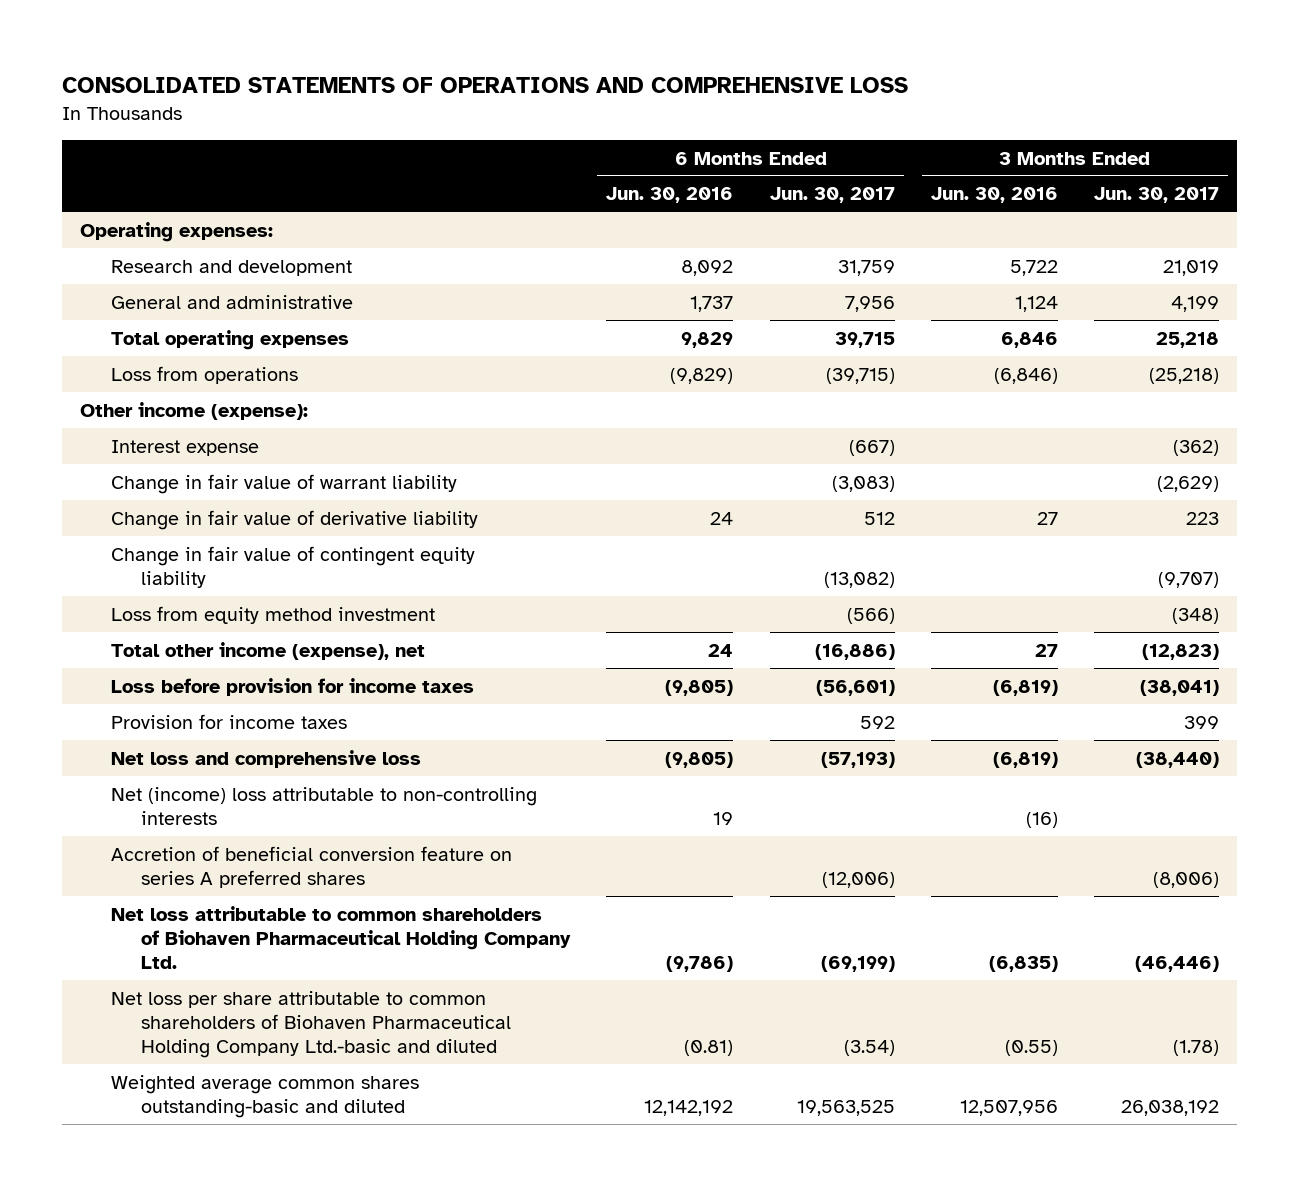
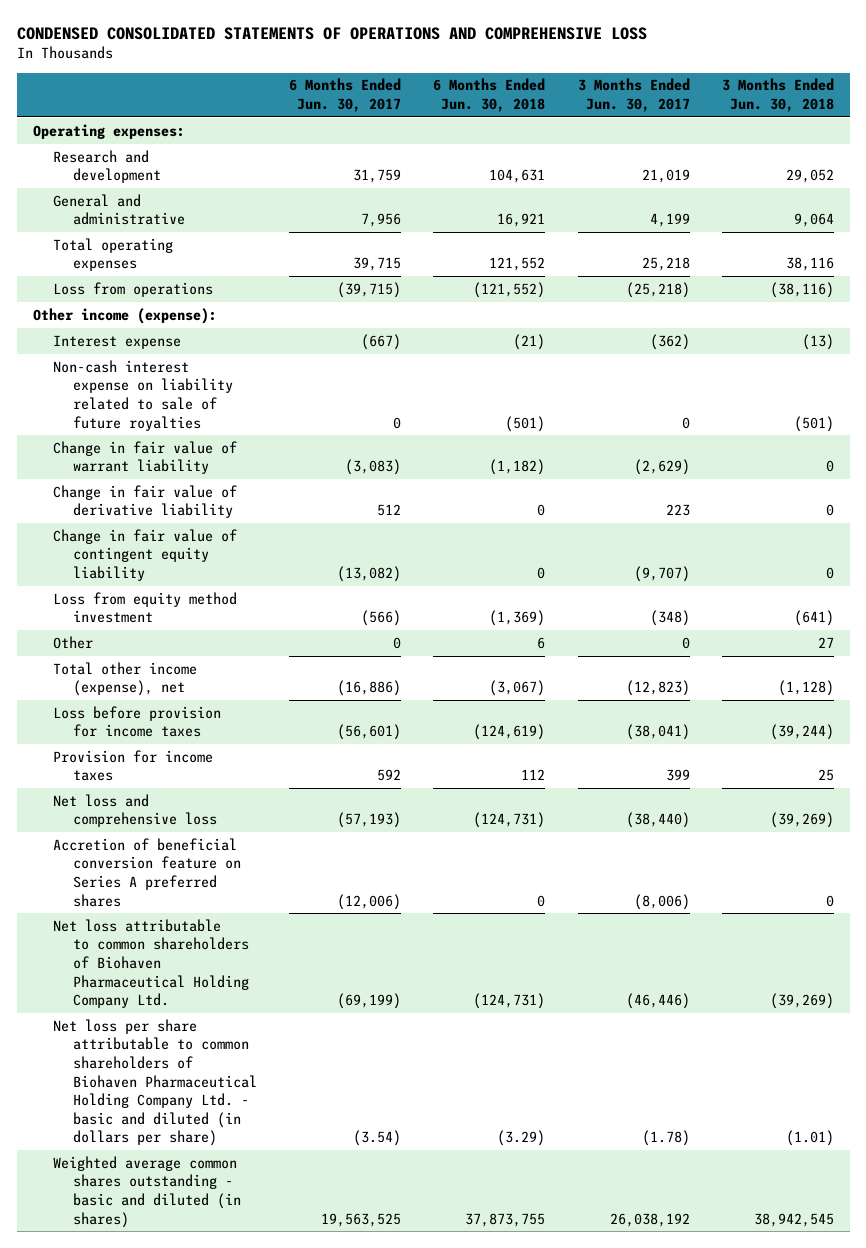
[62,77,909,94] CONSOLIDATED STATEMENTS OF OPERATIONS AND COMPREHENSIVE LOSS -> [16,26,647,40] CONDENSED CONSOLIDATED STATEMENTS OF OPERATIONS AND COMPREHENSIVE LOSS
[606,187,734,204] Jun. 30, 2016 -> none
[931,187,1059,204] Jun. 30, 2016 -> none
none -> [433,78,546,113] 6 Months Ended Jun. 30, 2018
none -> [721,78,834,113] 3 Months Ended Jun. 30, 2018
none -> [52,359,234,431] Non-cash interest expense on liability related to sale of future royalties
none -> [52,635,93,649] Other
[110,786,537,825] Net (income) loss attributable to non-controlling interests -> none
[110,845,512,888] Accretion of beneficial conversion feature on series A preferred shares -> [52,837,242,907] Accretion of beneficial conversion feature on Series A preferred shares
[110,990,512,1058] Net loss per share attributable to common shareholders of Biohaven Pharmaceutical Holding Company Ltd.-basic and diluted -> [52,1018,258,1147] Net loss per share attributable to common shareholders of Biohaven Pharmaceutical Holding Company Ltd. - basic and diluted (in dollars per share)
[110,1074,419,1118] Weighted average common shares outstanding-basic and diluted -> [52,1155,242,1228] Weighted average common shares outstanding - basic and diluted (in shares)

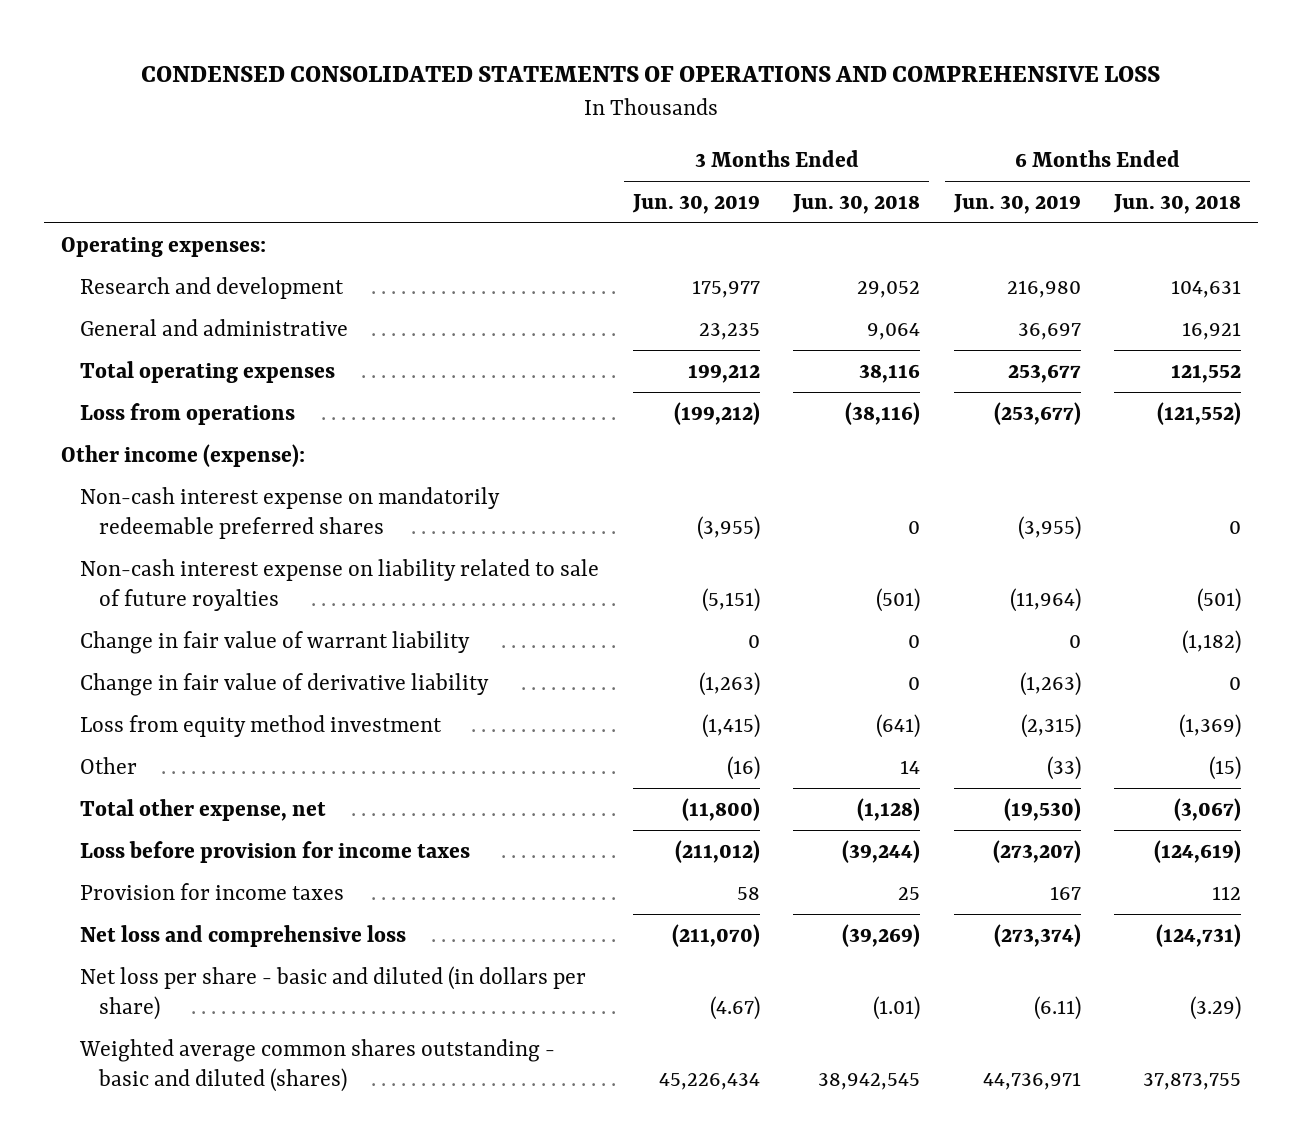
[289,78,402,113] 6 Months Ended Jun. 30, 2017 -> none
[577,78,690,113] 3 Months Ended Jun. 30, 2017 -> none
none -> [631,193,760,214] Jun. 30, 2019
none -> [952,193,1081,214] Jun. 30, 2019
[52,334,181,349] Interest expense -> none
none -> [80,486,501,539] Non-cash interest expense on mandatorily redeemable preferred shares
[52,528,237,582] Change in fair value of contingent equity liability -> none
[537,636,546,649] 6 -> [1209,755,1242,780] (15)
[817,636,834,648] 27 -> [900,759,921,774] 14
[52,661,197,697] Total other income (expense), net -> [80,798,327,821] Total other expense, net
[52,837,242,907] Accretion of beneficial conversion feature on Series A preferred shares -> none
[52,918,250,1009] Net loss attributable to common shareholders of Biohaven Pharmaceutical Holding Company Ltd. -> none
[52,1018,258,1147] Net loss per share attributable to common shareholders of Biohaven Pharmaceutical Holding Company Ltd. - basic and diluted (in dollars per share) -> [80,965,587,1020] Net loss per share - basic and diluted (in dollars per share)
[52,1155,242,1228] Weighted average common shares outstanding - basic and diluted (in shares) -> [79,1038,556,1092] Weighted average common shares outstanding - basic and diluted (shares)

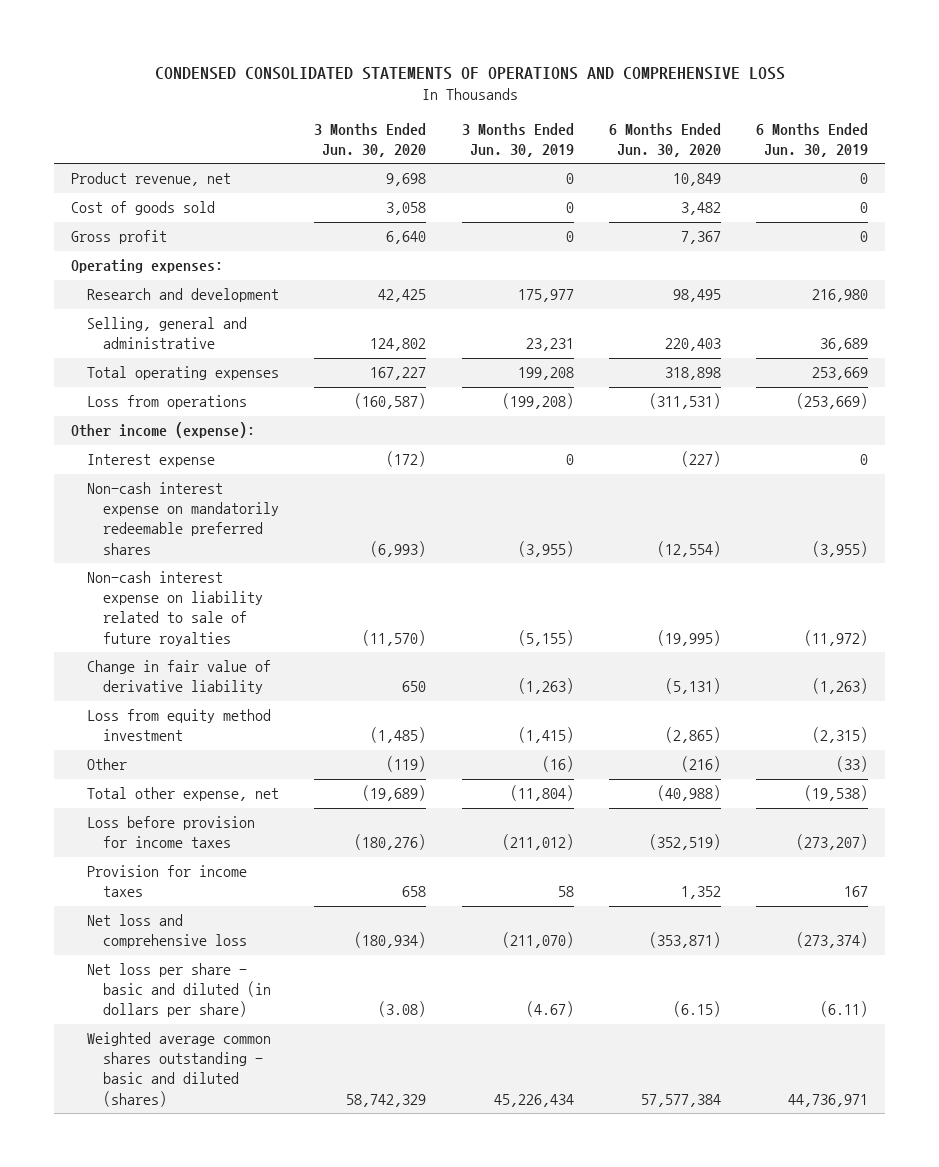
[792,193,921,214] Jun. 30, 2018 -> none
[1113,193,1242,214] Jun. 30, 2018 -> none
none -> [314,122,427,157] 3 Months Ended Jun. 30, 2020
none -> [608,122,721,157] 6 Months Ended Jun. 30, 2020
none -> [71,172,232,187] Product revenue, net
none -> [71,201,216,216] Cost of goods sold
none -> [71,230,168,245] Gross profit
[80,318,349,336] General and administrative -> [87,317,248,350] Selling, general and administrative
[698,322,760,340] 23,235 -> [525,338,574,352] 23,231
[1017,322,1081,340] 36,697 -> [819,338,868,352] 36,689
[687,363,760,383] 199,212 -> [517,367,574,381] 199,208
[1007,363,1081,383] 253,677 -> [811,367,868,381] 253,669
[673,401,760,425] (199,212) -> [501,393,574,410] (199,208)
[993,401,1081,425] (253,677) -> [795,393,868,410] (253,669)
none -> [87,454,216,468] Interest expense
[80,630,471,654] Change in fair value of warrant liability -> none
[701,587,760,612] (5,151) -> [517,629,574,646] (5,155)
[1009,587,1081,612] (11,964) -> [803,629,868,646] (11,972)
[681,797,760,821] (11,800) -> [509,785,574,802] (11,804)
[1003,797,1081,821] (19,530) -> [803,785,868,802] (19,538)

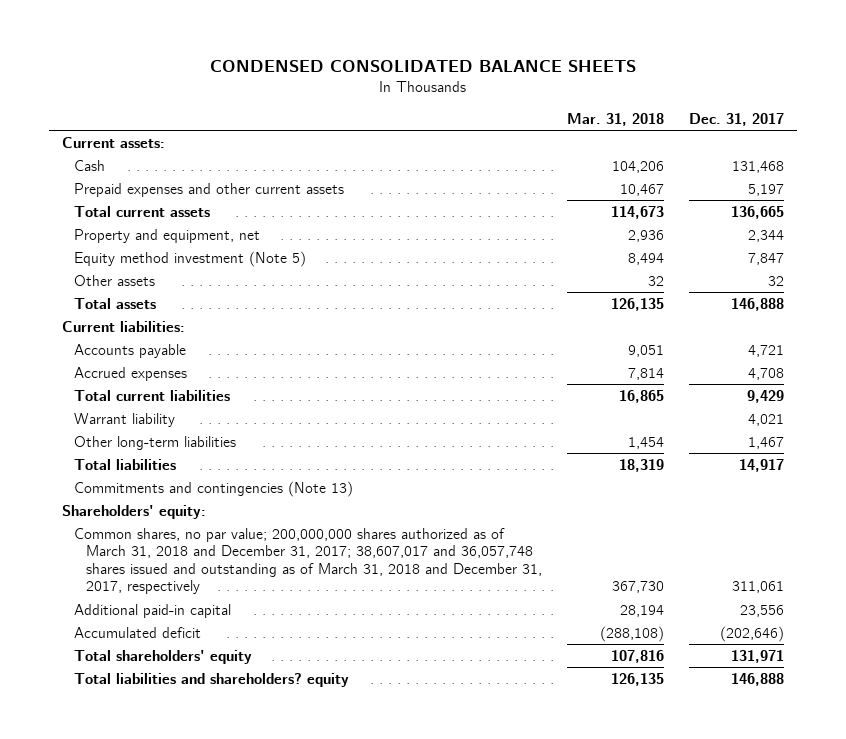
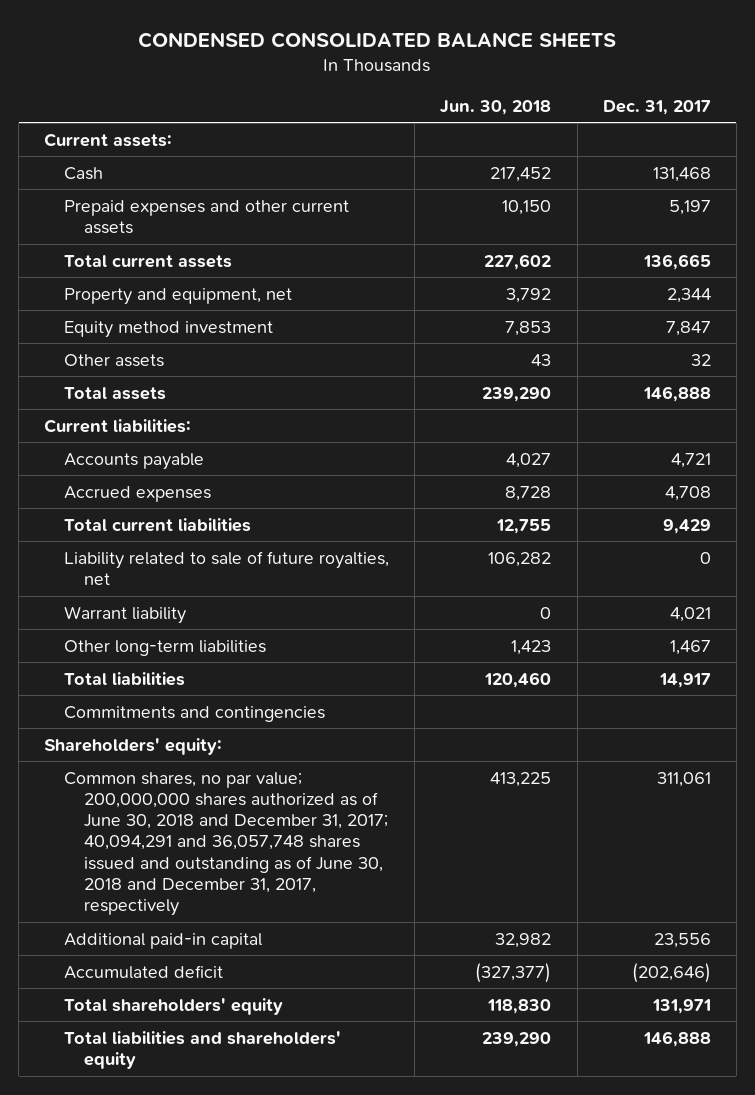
[567,112,665,126] Mar. 31, 2018 -> none
none -> [440,99,552,115] Jun. 30, 2018
[73,250,306,267] Equity method investment (Note 5) -> [64,320,274,338] Equity method investment
none -> [64,550,390,586] Liability related to sale of future royalties, net
[73,480,353,497] Commitments and contingencies (Note 13) -> [64,705,326,722] Commitments and contingencies
[73,527,542,595] Common shares, no par value; 200,000,000 shares authorized as of March 31, 2018 and December 31, 2017; 38,607,017 and 36,057,748 shares issued and outstanding as of March 31, 2018 and December 31, 2017, respectively -> [64,771,389,917] Common shares, no par value; 200,000,000 shares authorized as of June 30, 2018 and December 31, 2017; 40,094,291 and 36,057,748 shares issued and outstanding as of June 30, 2018 and December 31, 2017, respectively
[73,672,349,687] Total liabilities and shareholders? equity -> [64,1030,342,1070] Total liabilities and shareholders' equity

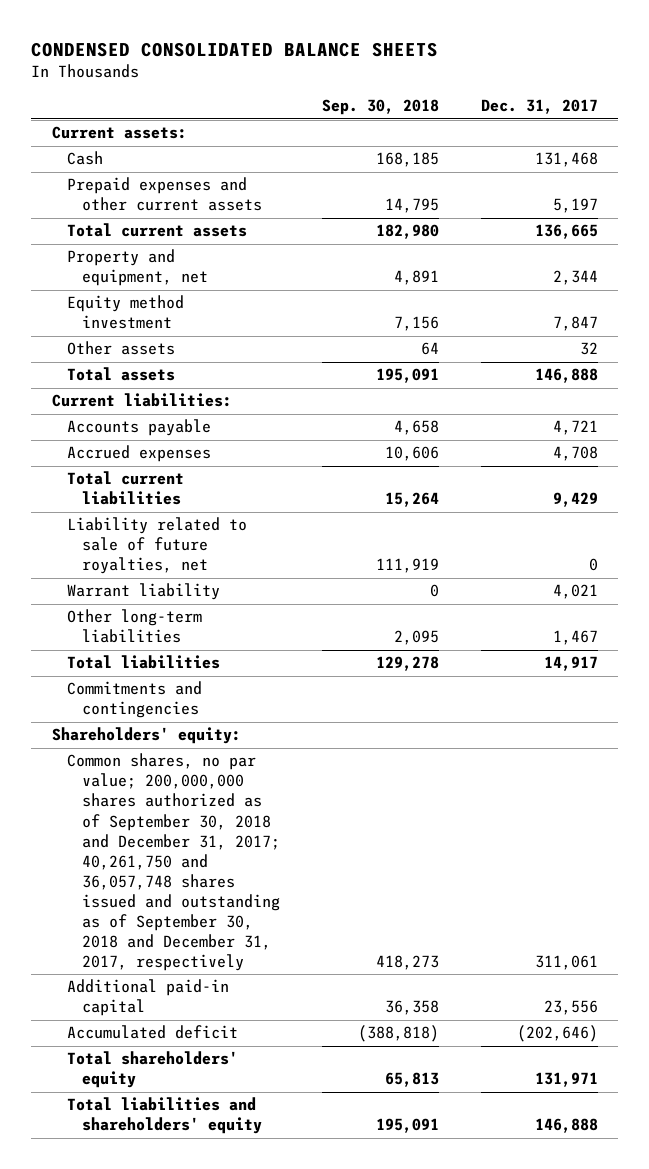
[440,99,552,115] Jun. 30, 2018 -> none
none -> [321,99,439,116] Sep. 30, 2018
[64,771,389,917] Common shares, no par value; 200,000,000 shares authorized as of June 30, 2018 and December 31, 2017; 40,094,291 and 36,057,748 shares issued and outstanding as of June 30, 2018 and December 31, 2017, respectively -> [67,753,281,971] Common shares, no par value; 200,000,000 shares authorized as of September 30, 2018 and December 31, 2017; 40,261,750 and 36,057,748 shares issued and outstanding as of September 30, 2018 and December 31, 2017, respectively

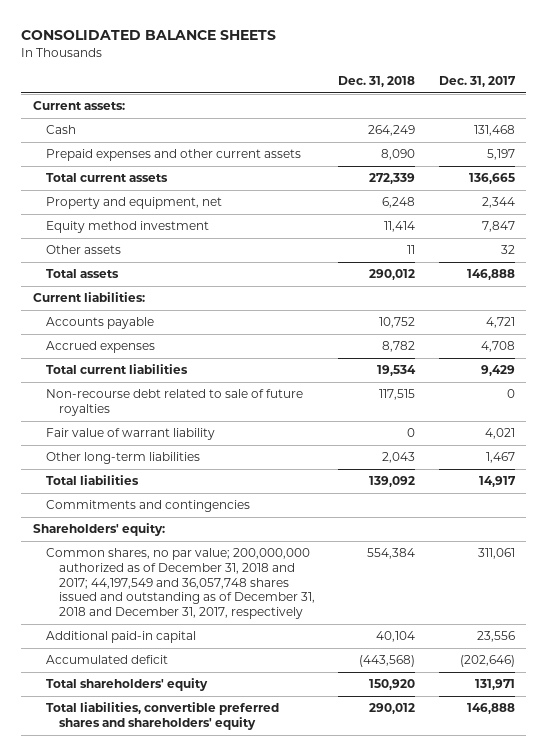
[30,41,438,57] CONDENSED CONSOLIDATED BALANCE SHEETS -> [21,30,277,41] CONSOLIDATED BALANCE SHEETS
[321,99,439,116] Sep. 30, 2018 -> none
none -> [338,76,416,88] Dec. 31, 2018
[67,517,248,575] Liability related to sale of future royalties, net -> [46,389,304,417] Non-recourse debt related to sale of future royalties
[67,583,221,601] Warrant liability -> [46,428,216,441] Fair value of warrant liability
[67,753,281,971] Common shares, no par value; 200,000,000 shares authorized as of September 30, 2018 and December 31, 2017; 40,261,750 and 36,057,748 shares issued and outstanding as of September 30, 2018 and December 31, 2017, respectively -> [46,548,316,620] Common shares, no par value; 200,000,000 authorized as of December 31, 2018 and 2017; 44,197,549 and 36,057,748 shares issued and outstanding as of December 31, 2018 and December 31, 2017, respectively
[67,1097,263,1135] Total liabilities and shareholders' equity -> [46,702,280,731] Total liabilities, convertible preferred shares and shareholders' equity

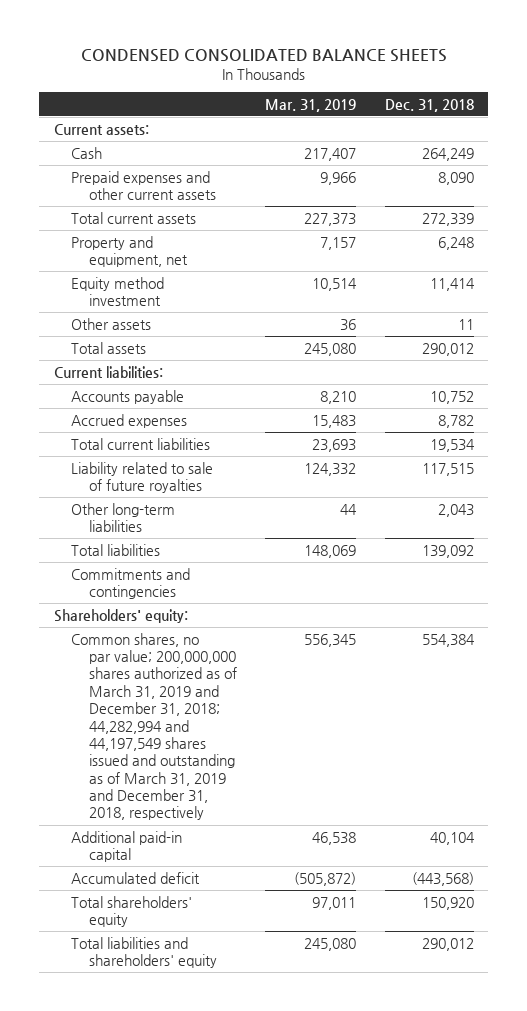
[21,30,277,41] CONSOLIDATED BALANCE SHEETS -> [80,49,447,63] CONDENSED CONSOLIDATED BALANCE SHEETS
[438,76,516,88] Dec. 31, 2017 -> none
none -> [265,98,357,112] Mar. 31, 2019
[46,428,216,441] Fair value of warrant liability -> none
[46,389,304,417] Non-recourse debt related to sale of future royalties -> [71,461,214,493] Liability related to sale of future royalties
[46,548,316,620] Common shares, no par value; 200,000,000 authorized as of December 31, 2018 and 2017; 44,197,549 and 36,057,748 shares issued and outstanding as of December 31, 2018 and December 31, 2017, respectively -> [71,632,238,821] Common shares, no par value; 200,000,000 shares authorized as of March 31, 2019 and December 31, 2018; 44,282,994 and 44,197,549 shares issued and outstanding as of March 31, 2019 and December 31, 2018, respectively
[46,702,280,731] Total liabilities, convertible preferred shares and shareholders' equity -> [71,936,218,968] Total liabilities and shareholders' equity

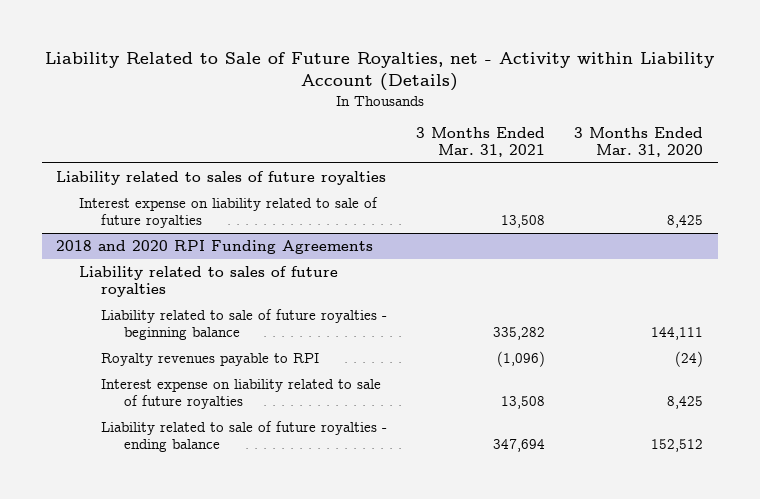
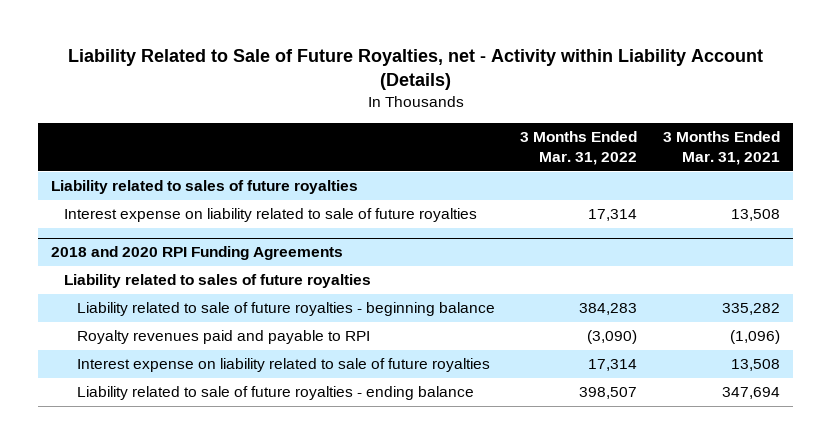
[574,126,704,157] 3 Months Ended Mar. 31, 2020 -> none
none -> [520,131,638,166] 3 Months Ended Mar. 31, 2022
[101,353,320,367] Royalty revenues payable to RPI -> [76,330,370,345] Royalty revenues paid and payable to RPI

